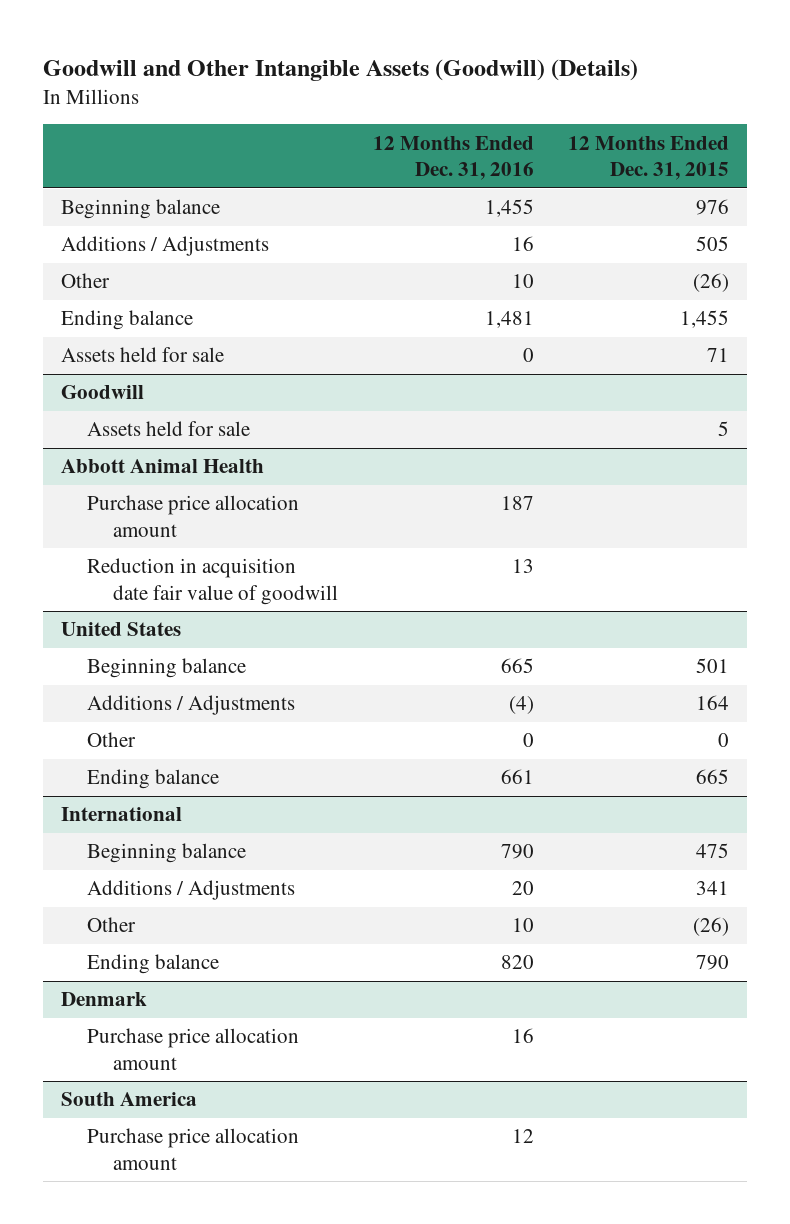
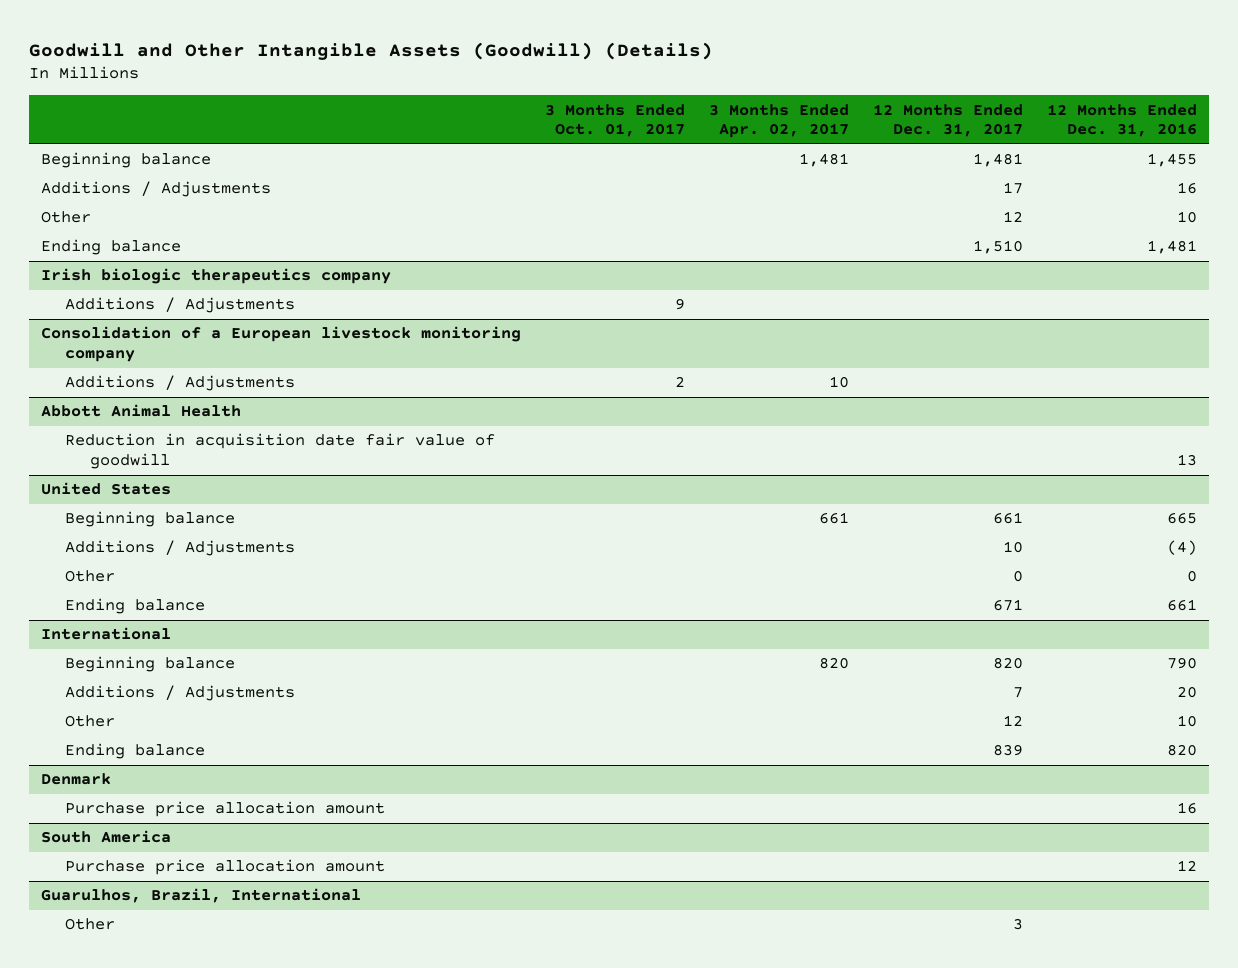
[568,135,730,181] 12 Months Ended Dec. 31, 2015 -> none
none -> [545,103,686,138] 3 Months Ended Oct. 01, 2017
none -> [708,103,849,139] 3 Months Ended Apr. 02, 2017
none -> [872,103,1023,138] 12 Months Ended Dec. 31, 2017
[60,347,224,363] Assets held for sale -> none
[60,385,144,400] Goodwill -> none
[86,421,250,437] Assets held for sale -> none
none -> [41,268,392,285] Irish biologic therapeutics company
none -> [65,297,296,314] Additions / Adjustments
none -> [41,326,522,363] Consolidation of a European livestock monitoring company
none -> [65,375,296,392] Additions / Adjustments
[86,495,299,538] Purchase price allocation amount -> none
none -> [41,888,362,904] Guarulhos, Brazil, International
none -> [65,918,116,931] Other

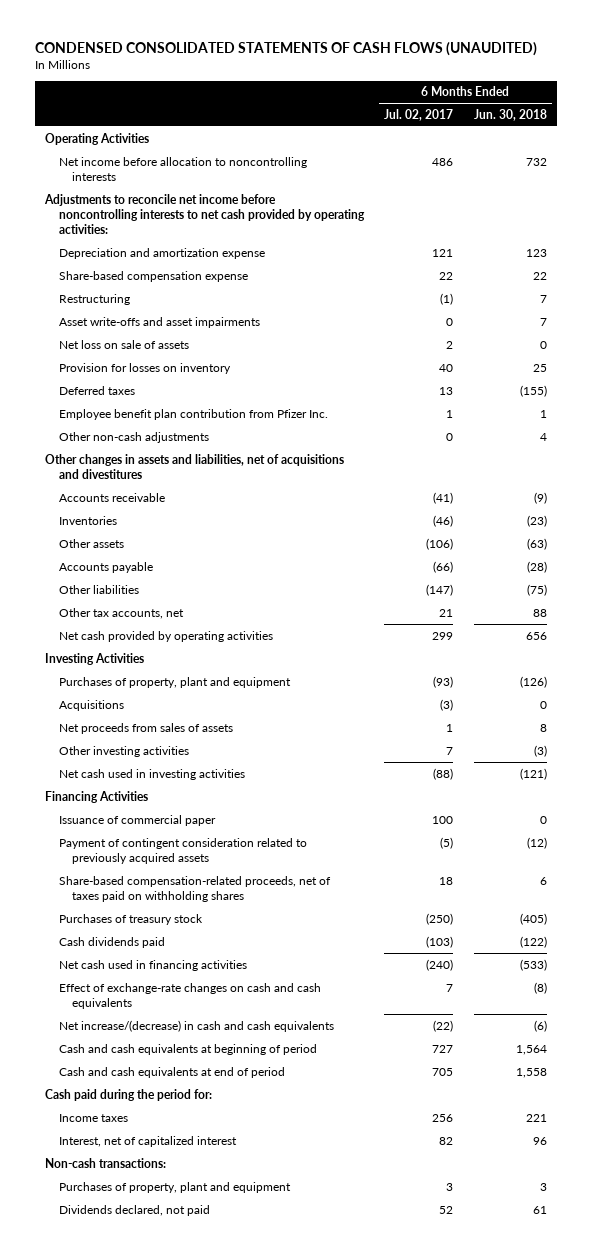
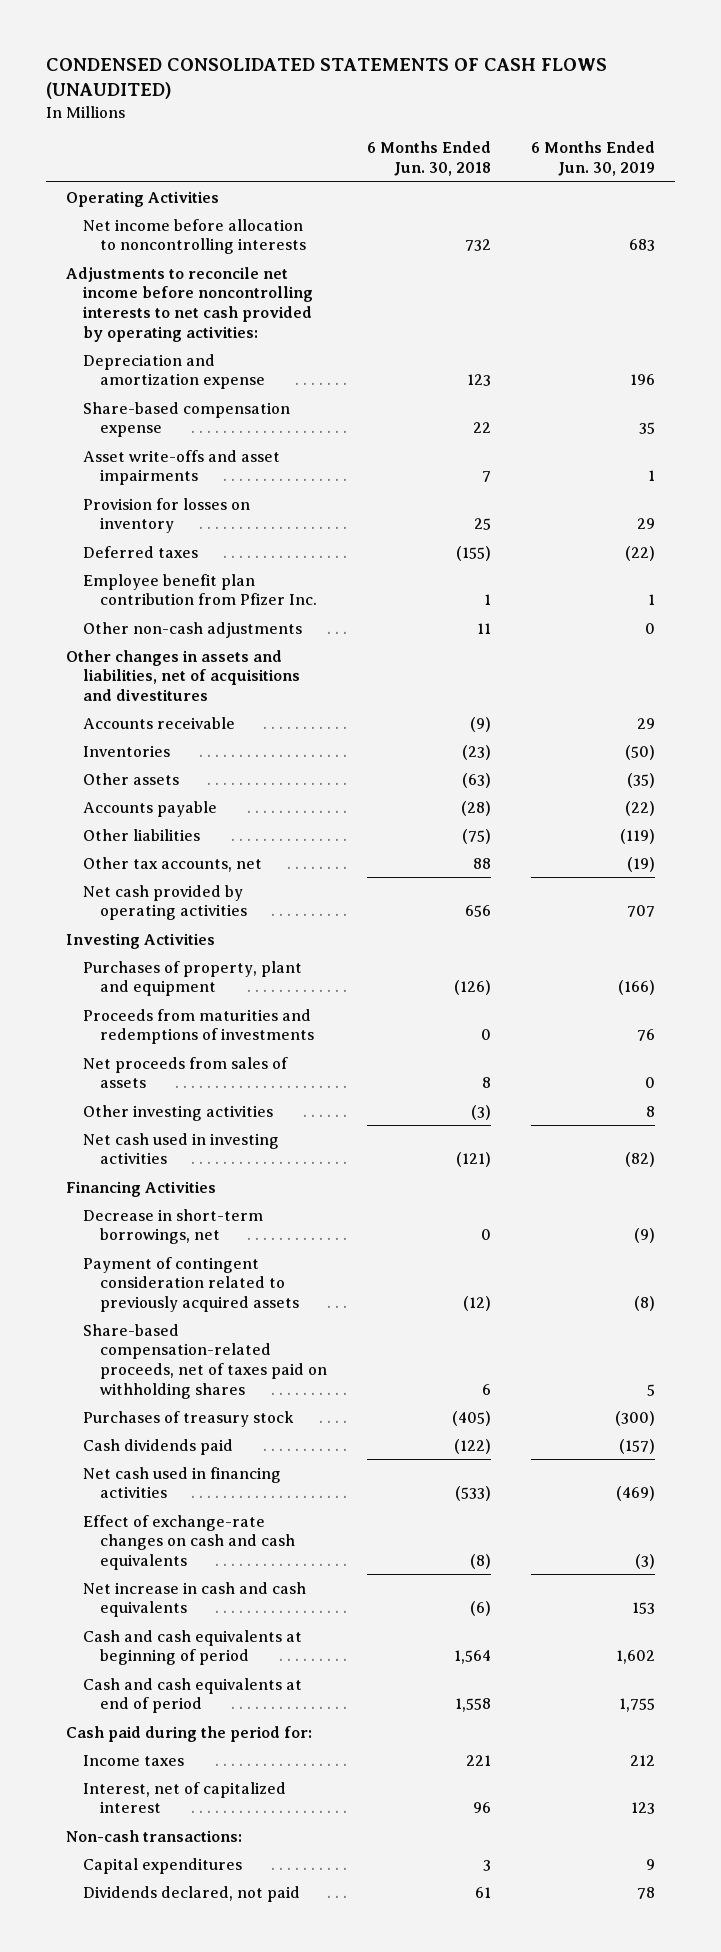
[384,108,454,121] Jul. 02, 2017 -> none
none -> [530,141,655,177] 6 Months Ended Jun. 30, 2019
[58,293,130,305] Restructuring -> none
[58,339,189,349] Net loss on sale of assets -> none
[539,432,547,441] 4 -> [476,622,491,634] 11
[58,699,124,711] Acquisitions -> none
none -> [82,1008,314,1045] Proceeds from maturities and redemptions of investments
[58,814,216,826] Issuance of commercial paper -> none
none -> [82,1208,263,1245] Decrease in short-term borrowings, net
[58,1019,334,1032] Net increase/(decrease) in cash and cash equivalents -> [82,1581,306,1618] Net increase in cash and cash equivalents
[58,1181,291,1193] Purchases of property, plant and equipment -> [82,1857,242,1874] Capital expenditures

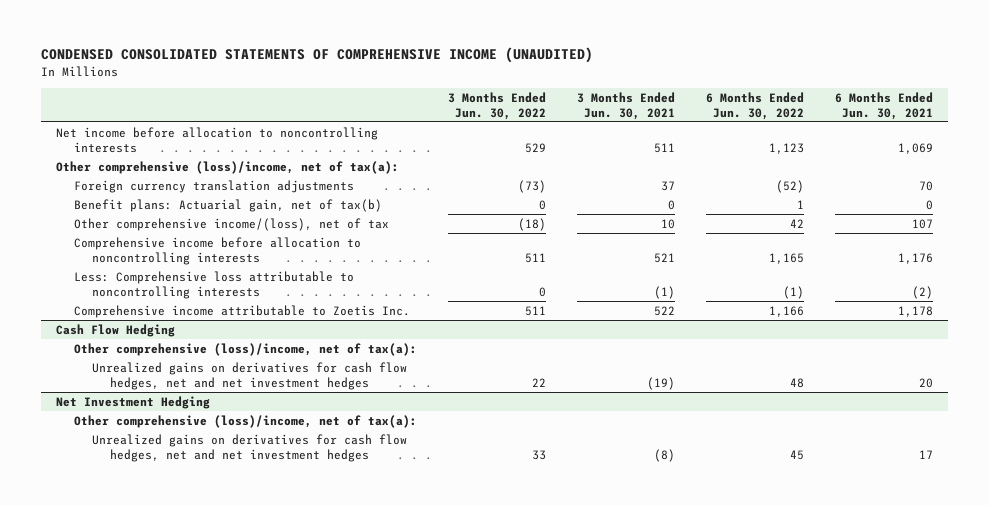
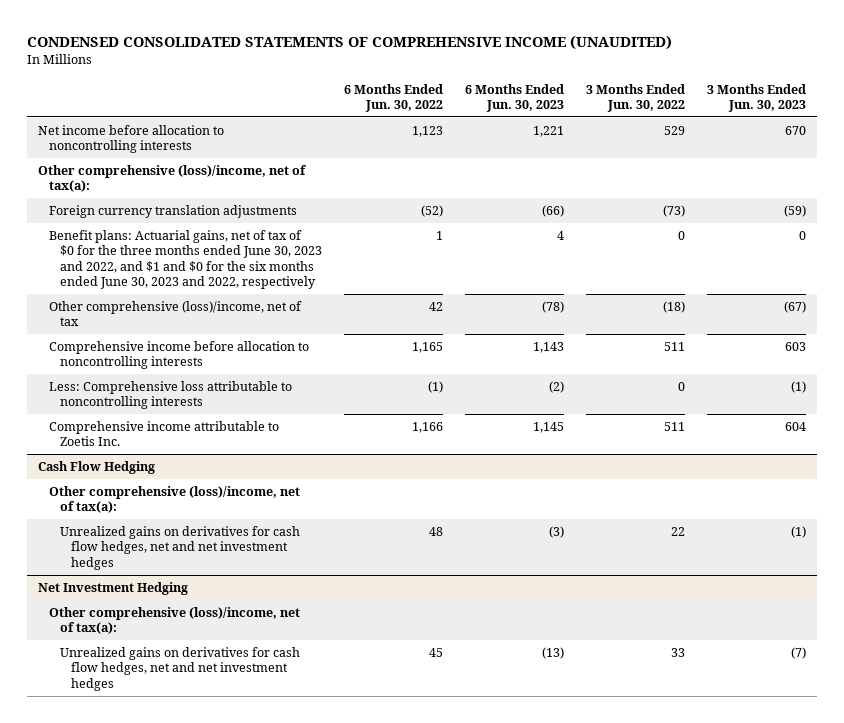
[576,91,675,120] 3 Months Ended Jun. 30, 2021 -> none
[834,91,933,120] 6 Months Ended Jun. 30, 2021 -> none
none -> [465,83,565,112] 6 Months Ended Jun. 30, 2023
none -> [707,83,807,112] 3 Months Ended Jun. 30, 2023
[74,198,383,212] Benefit plans: Actuarial gain, net of tax(b) -> [48,230,322,290] Benefit plans: Actuarial gains, net of tax of $0 for the three months ended June 30, 2023 and 2022, and $1 and $0 for the six months ended June 30, 2023 and 2022, respectively
[74,217,390,231] Other comprehensive income/(loss), net of tax -> [48,301,302,327] Other comprehensive (loss)/income, net of tax

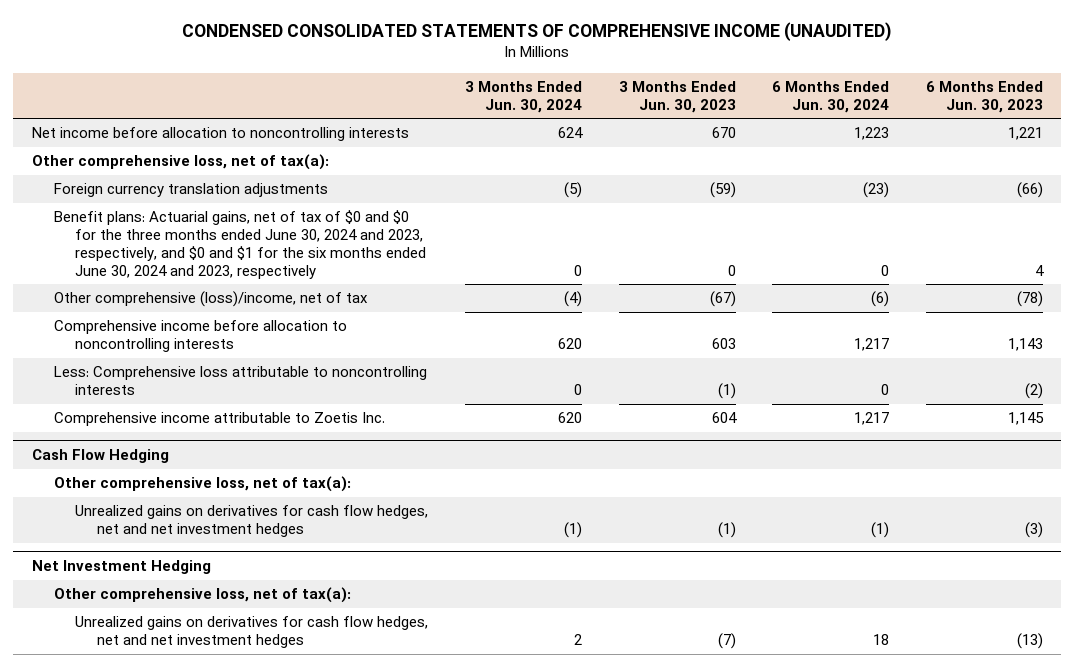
[343,83,443,112] 6 Months Ended Jun. 30, 2022 -> none
[586,83,686,112] 3 Months Ended Jun. 30, 2022 -> none
none -> [465,80,583,113] 3 Months Ended Jun. 30, 2024
none -> [772,80,890,113] 6 Months Ended Jun. 30, 2024
[38,165,308,193] Other comprehensive (loss)/income, net of tax(a): -> [31,154,329,171] Other comprehensive loss, net of tax(a):
[48,230,322,290] Benefit plans: Actuarial gains, net of tax of $0 for the three months ended June 30, 2023 and 2022, and $1 and $0 for the six months ended June 30, 2023 and 2022, respectively -> [53,210,427,279] Benefit plans: Actuarial gains, net of tax of $0 and $0 for the three months ended June 30, 2024 and 2023, respectively, and $0 and $1 for the six months ended June 30, 2024 and 2023, respectively
[48,486,300,514] Other comprehensive (loss)/income, net of tax(a): -> [53,476,351,493] Other comprehensive loss, net of tax(a):
[48,607,300,635] Other comprehensive (loss)/income, net of tax(a): -> [53,587,351,604] Other comprehensive loss, net of tax(a):

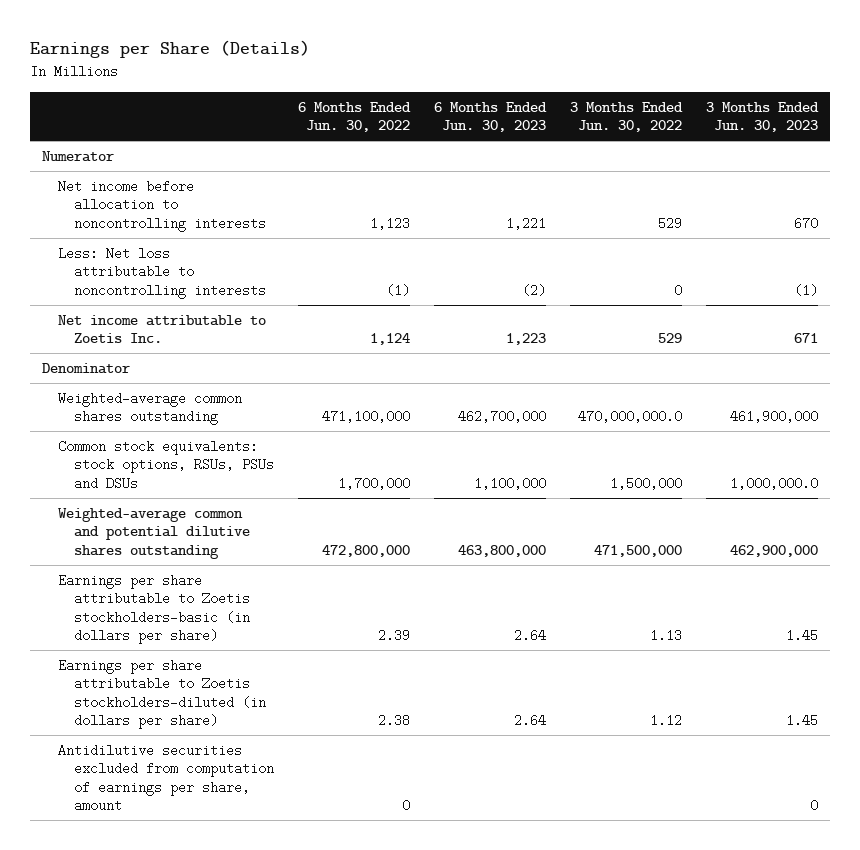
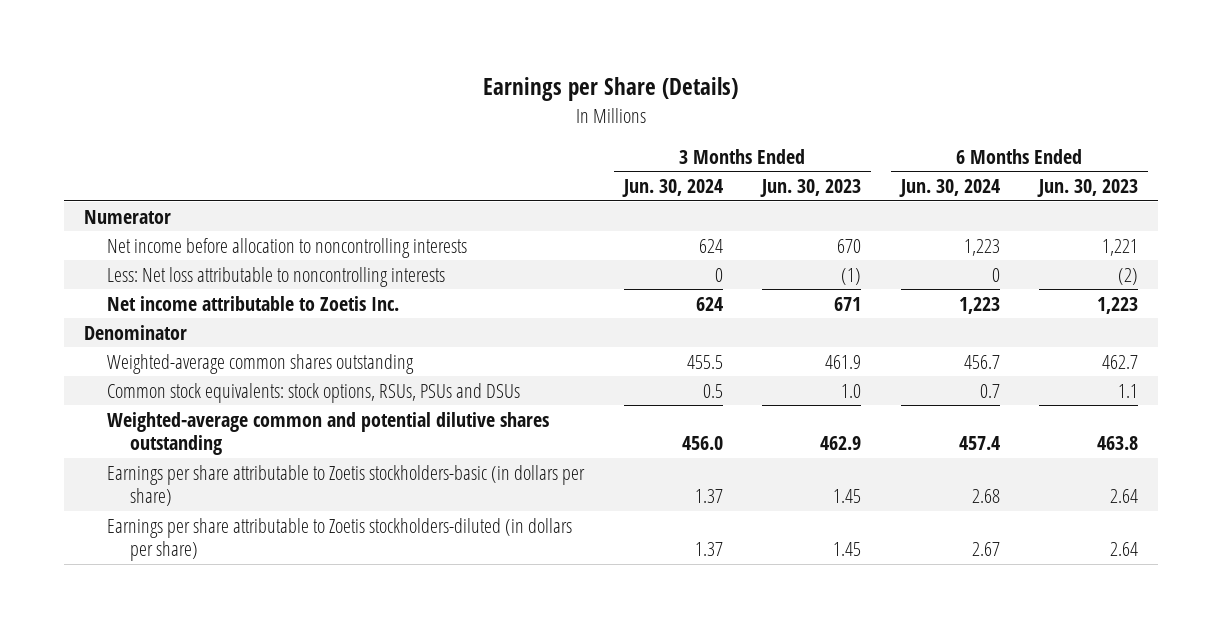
[297,101,411,133] 6 Months Ended Jun. 30, 2022 -> none
[570,101,684,133] 3 Months Ended Jun. 30, 2022 -> none
none -> [621,179,723,198] Jun. 30, 2024
none -> [898,179,1000,198] Jun. 30, 2024
[457,410,546,424] 462,700,000 -> [1102,354,1139,369] 462.7
[730,410,819,424] 461,900,000 -> [825,354,862,369] 461.9
[473,476,546,490] 1,100,000 -> [1118,383,1139,398] 1.1
[730,476,819,490] 1,000,000.0 -> [841,383,862,398] 1.0
[457,544,546,557] 463,800,000 -> [1097,436,1139,451] 463.8
[730,544,819,557] 462,900,000 -> [820,436,862,451] 462.9
[57,743,274,813] Antidilutive securities excluded from computation of earnings per share, amount -> none

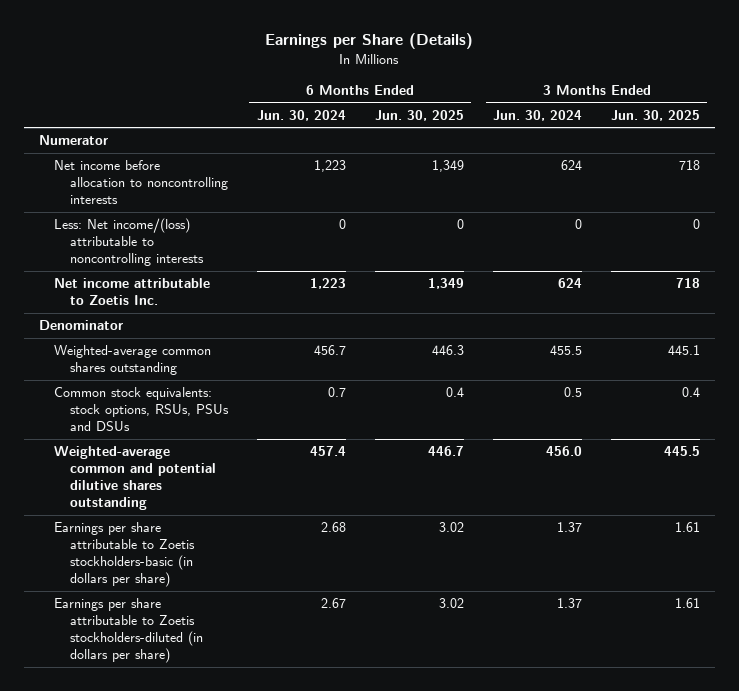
[760,179,862,198] Jun. 30, 2023 -> none
[1037,179,1139,198] Jun. 30, 2023 -> none
none -> [374,109,464,121] Jun. 30, 2025
none -> [611,109,701,121] Jun. 30, 2025
[107,266,446,287] Less: Net loss attributable to noncontrolling interests -> [54,218,204,267] Less: Net income/(loss) attributable to noncontrolling interests

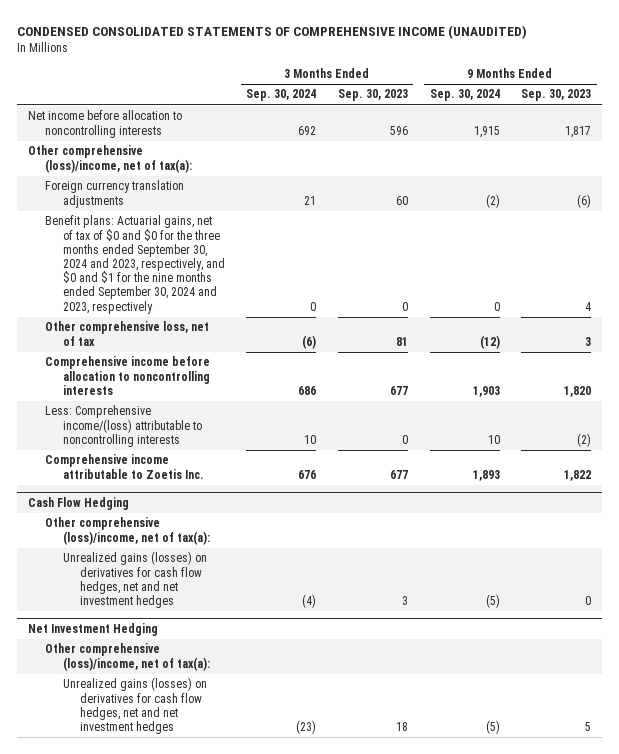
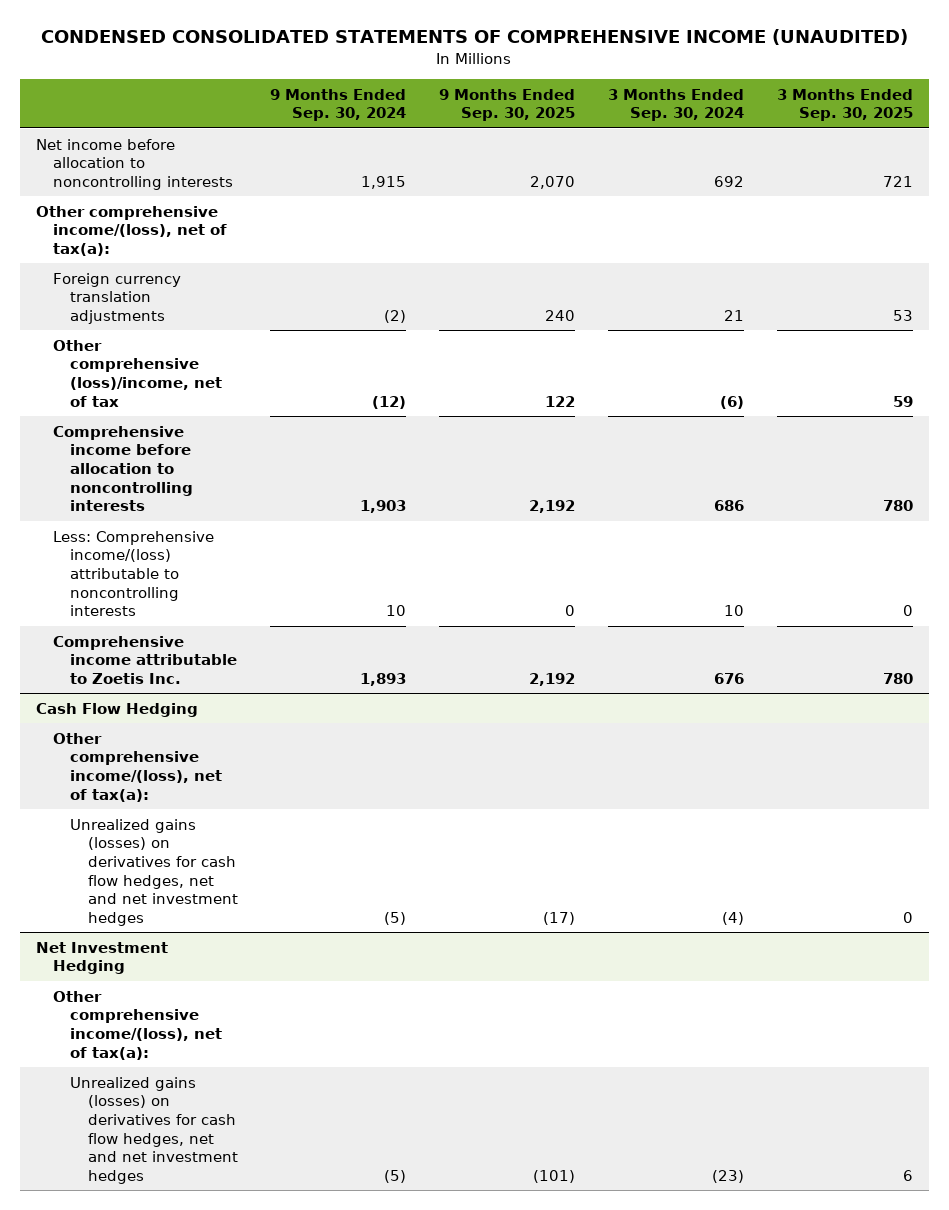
[338,89,409,102] Sep. 30, 2023 -> none
[521,89,592,102] Sep. 30, 2023 -> none
none -> [439,88,576,122] 9 Months Ended Sep. 30, 2025
none -> [776,88,913,122] 3 Months Ended Sep. 30, 2025
[27,145,193,173] Other comprehensive (loss)/income, net of tax(a): -> [36,205,228,256] Other comprehensive income/(loss), net of tax(a):
[45,215,225,314] Benefit plans: Actuarial gains, net of tax of $0 and $0 for the three months ended September 30, 2024 and 2023, respectively, and $0 and $1 for the nine months ended September 30, 2024 and 2023, respectively -> none
[45,321,210,346] Other comprehensive loss, net of tax -> [53,339,223,407] Other comprehensive (loss)/income, net of tax
[45,517,210,545] Other comprehensive (loss)/income, net of tax(a): -> [53,732,223,802] Other comprehensive income/(loss), net of tax(a):
[45,643,210,671] Other comprehensive (loss)/income, net of tax(a): -> [53,990,223,1060] Other comprehensive income/(loss), net of tax(a):

